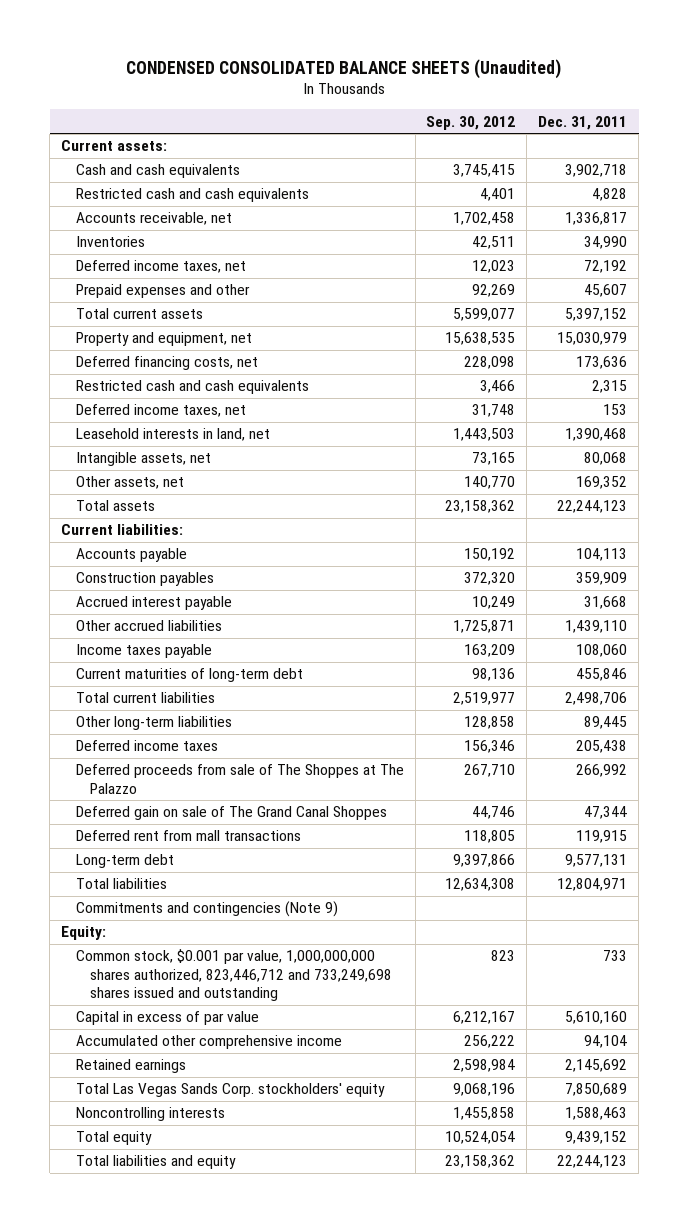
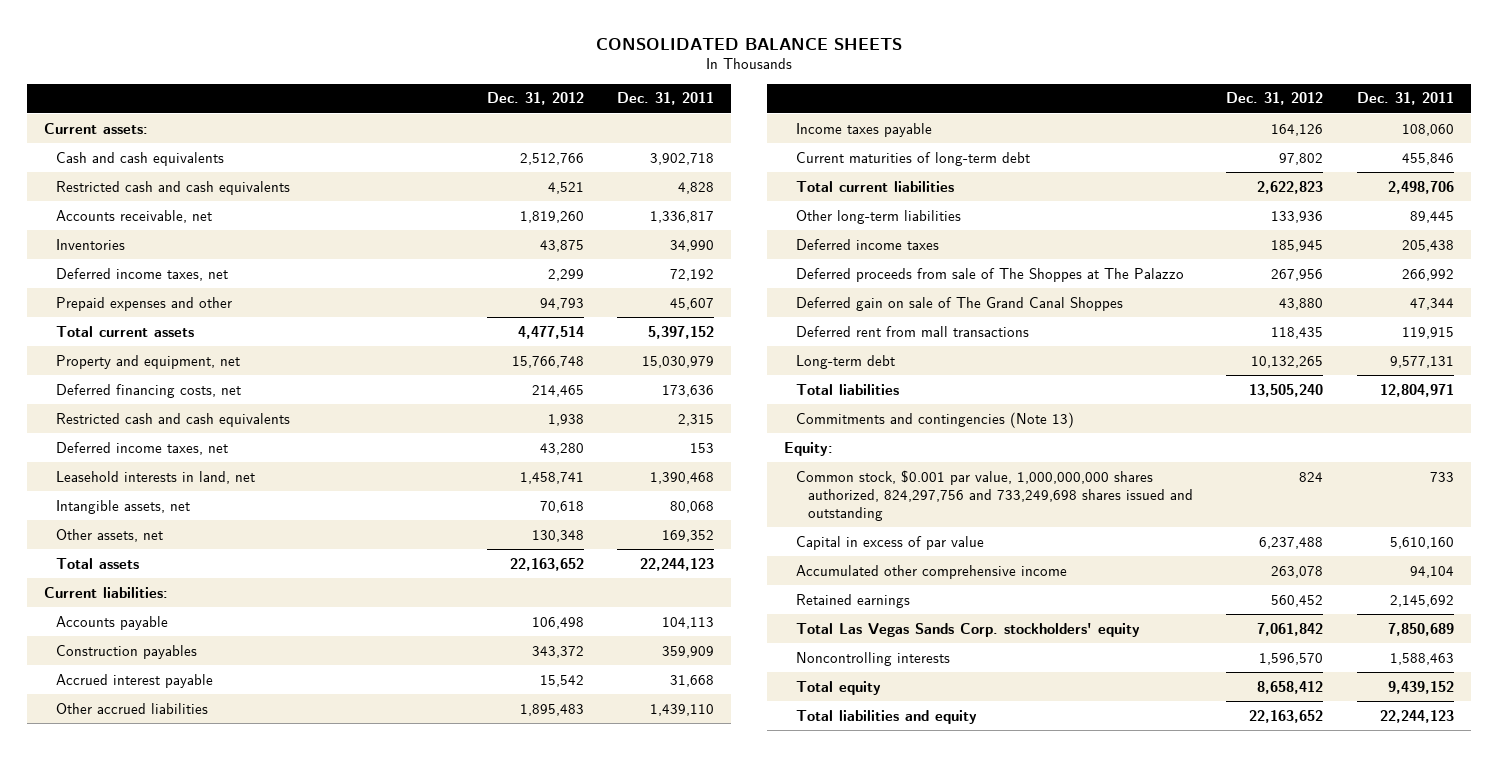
[126,58,562,79] CONDENSED CONSOLIDATED BALANCE SHEETS (Unaudited) -> [596,37,903,50] CONSOLIDATED BALANCE SHEETS
[426,115,516,130] Sep. 30, 2012 -> none
none -> [486,92,584,106] Dec. 31, 2012
[75,901,338,918] Commitments and contingencies (Note 9) -> [795,411,1074,428] Commitments and contingencies (Note 13)
[75,949,392,1002] Common stock, $0.001 par value, 1,000,000,000 shares authorized, 823,446,712 and 733,249,698 shares issued and outstanding -> [795,469,1193,521] Common stock, $0.001 par value, 1,000,000,000 shares authorized, 824,297,756 and 733,249,698 shares issued and outstanding

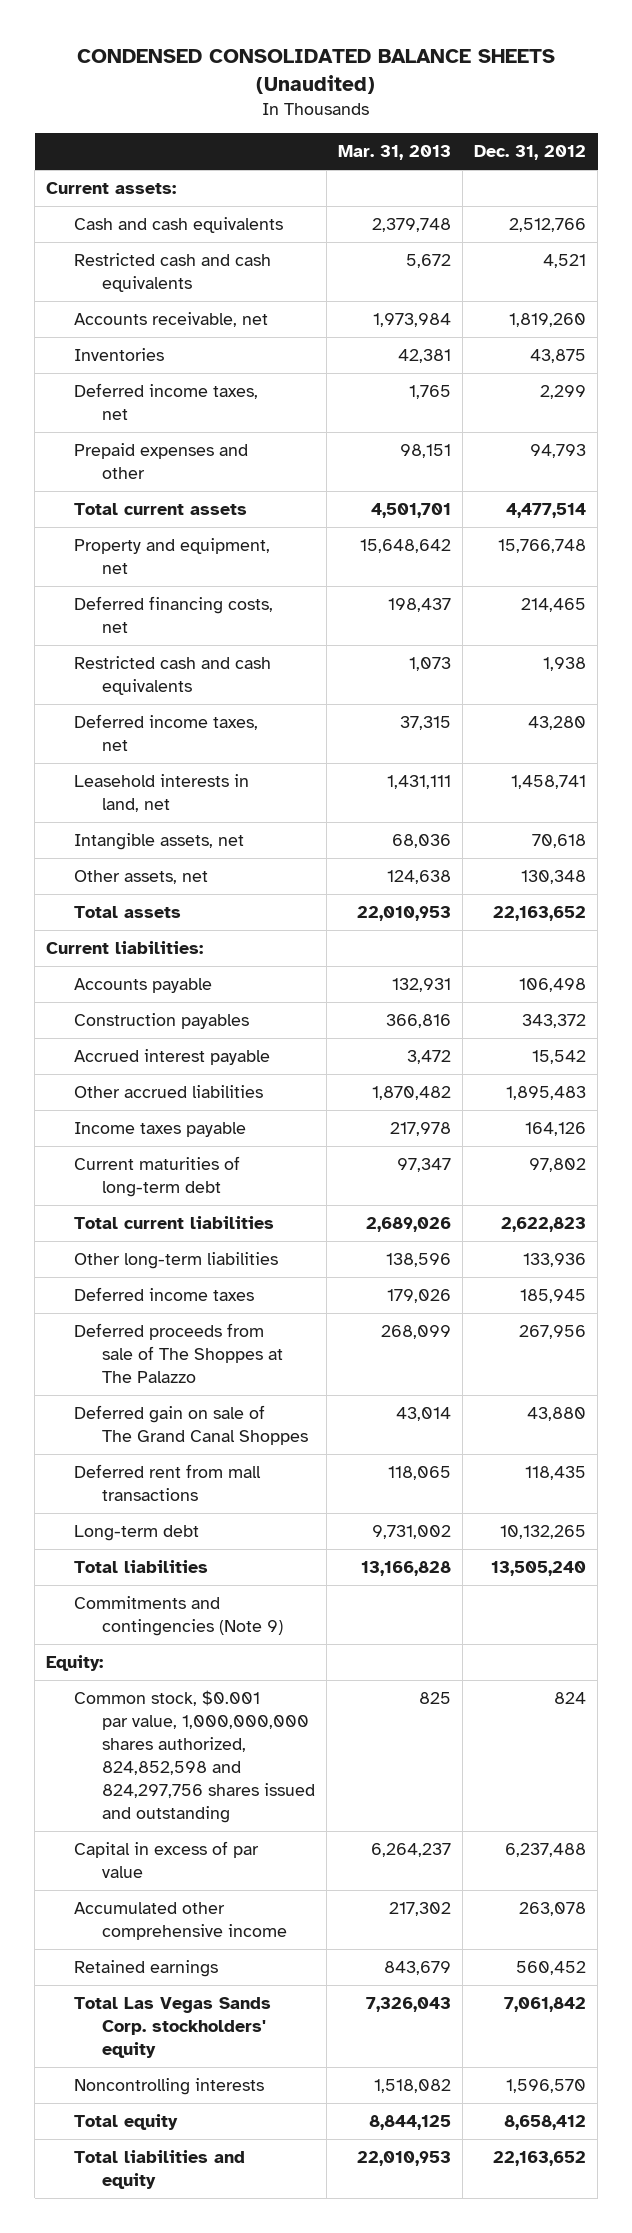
[596,37,903,50] CONSOLIDATED BALANCE SHEETS -> [77,48,556,94] CONDENSED CONSOLIDATED BALANCE SHEETS (Unaudited)
[617,92,715,106] Dec. 31, 2011 -> none
none -> [337,145,451,161] Mar. 31, 2013
[795,411,1074,428] Commitments and contingencies (Note 13) -> [74,1596,283,1637] Commitments and contingencies (Note 9)
[795,469,1193,521] Common stock, $0.001 par value, 1,000,000,000 shares authorized, 824,297,756 and 733,249,698 shares issued and outstanding -> [74,1690,315,1824] Common stock, $0.001 par value, 1,000,000,000 shares authorized, 824,852,598 and 824,297,756 shares issued and outstanding

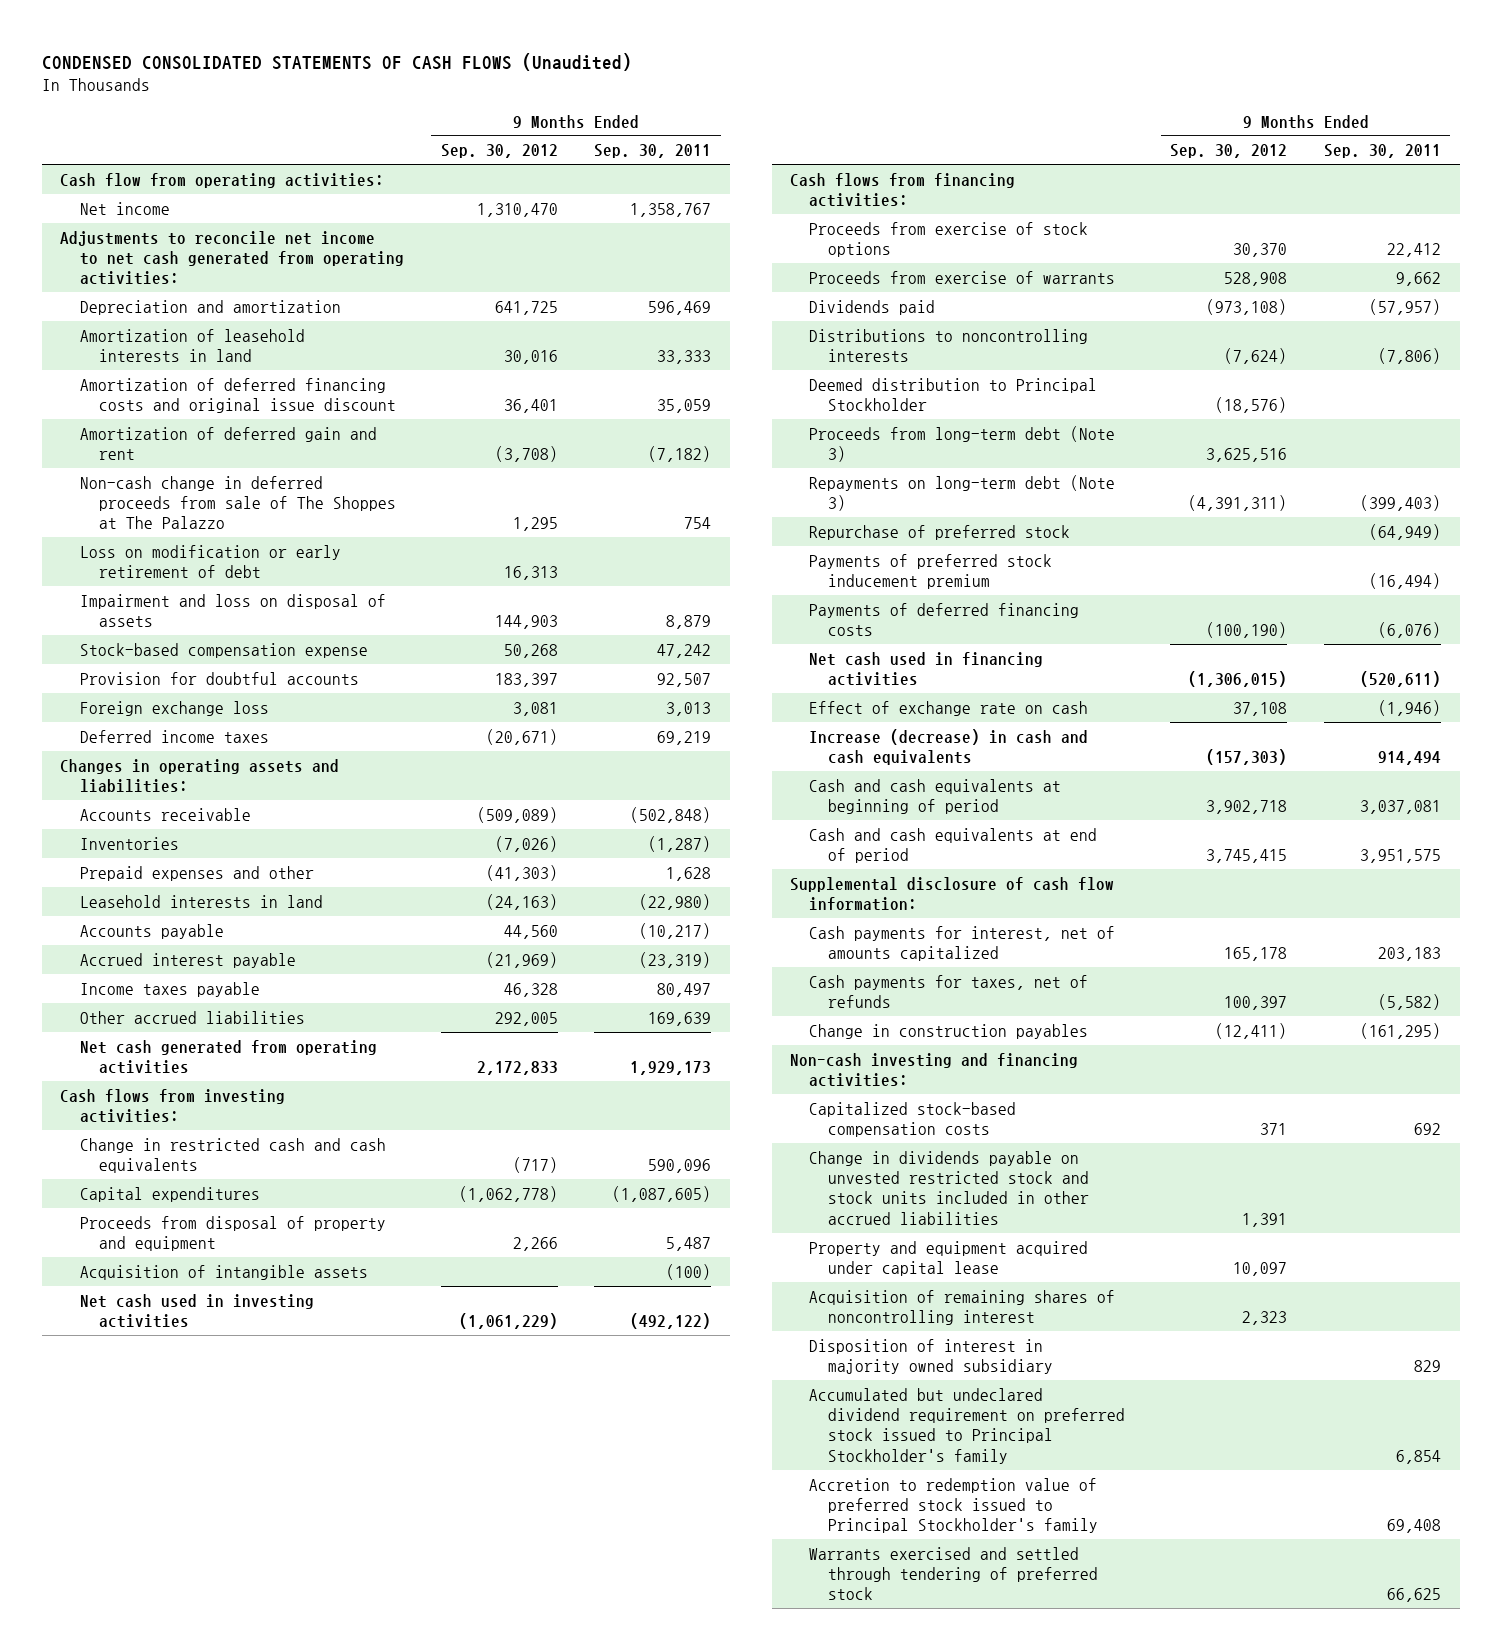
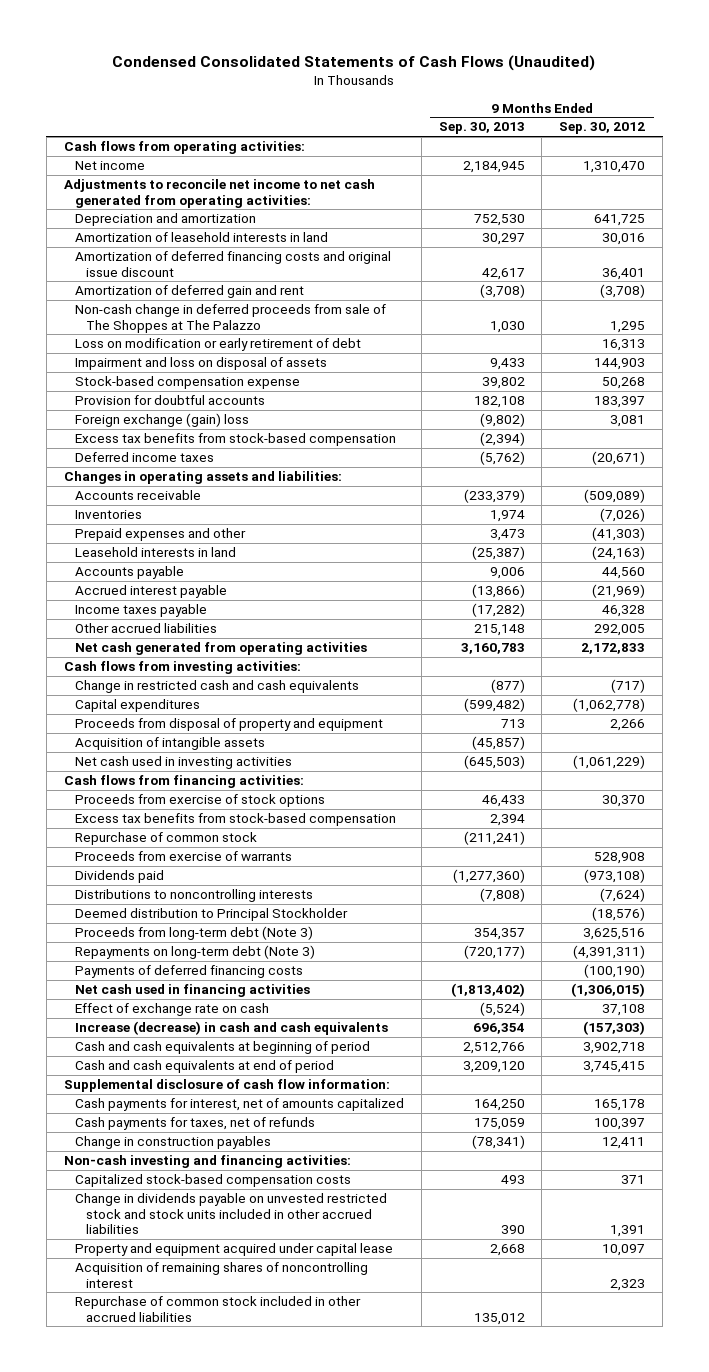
[41,52,632,71] CONDENSED CONSOLIDATED STATEMENTS OF CASH FLOWS (Unaudited) -> [112,55,596,72] Condensed Consolidated Statements of Cash Flows (Unaudited)
[594,144,712,159] Sep. 30, 2011 -> none
none -> [438,122,525,135] Sep. 30, 2013
[60,172,385,188] Cash flow from operating activities: -> [63,141,305,155] Cash flows from operating activities:
[79,700,269,716] Foreign exchange loss -> [74,413,249,428] Foreign exchange (gain) loss
none -> [74,433,396,447] Excess tax benefits from stock-based compensation
none -> [74,813,396,827] Excess tax benefits from stock-based compensation
none -> [74,832,257,846] Repurchase of common stock
[809,524,1071,540] Repurchase of preferred stock -> none
[809,553,1053,589] Payments of preferred stock inducement premium -> none
[1215,1022,1288,1039] (12,411) -> [602,1137,646,1150] 12,411
[809,1338,1054,1374] Disposition of interest in majority owned subsidiary -> none
[809,1387,1126,1464] Accumulated but undeclared dividend requirement on preferred stock issued to Principal Stockholder's family -> none
[809,1477,1099,1534] Accretion to redemption value of preferred stock issued to Principal Stockholder's family -> none
[809,1546,1099,1601] Warrants exercised and settled through tendering of preferred stock -> none
none -> [74,1296,361,1322] Repurchase of common stock included in other accrued liabilities

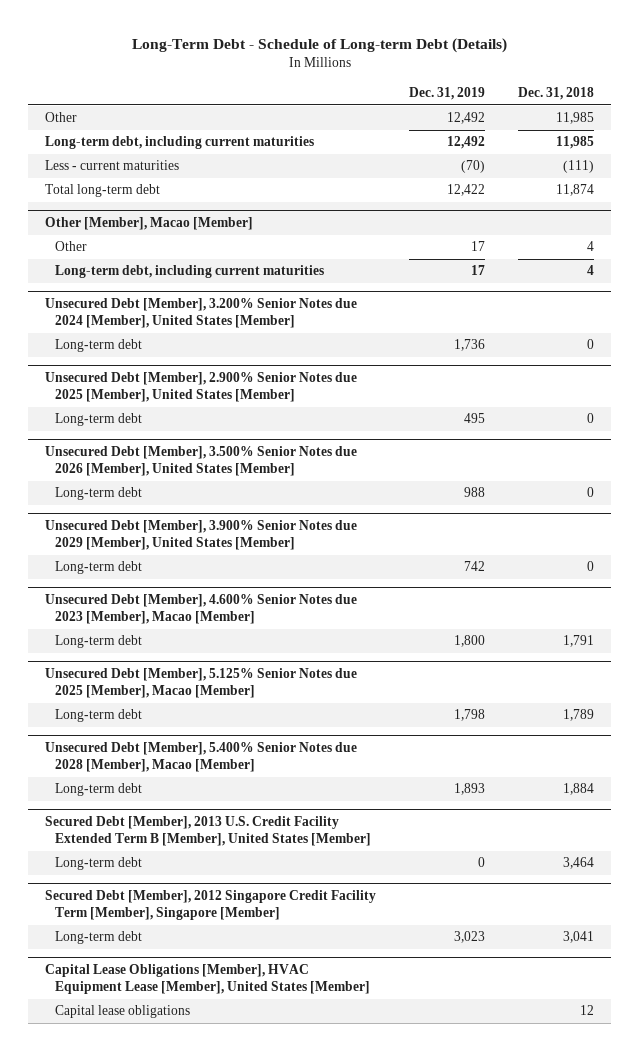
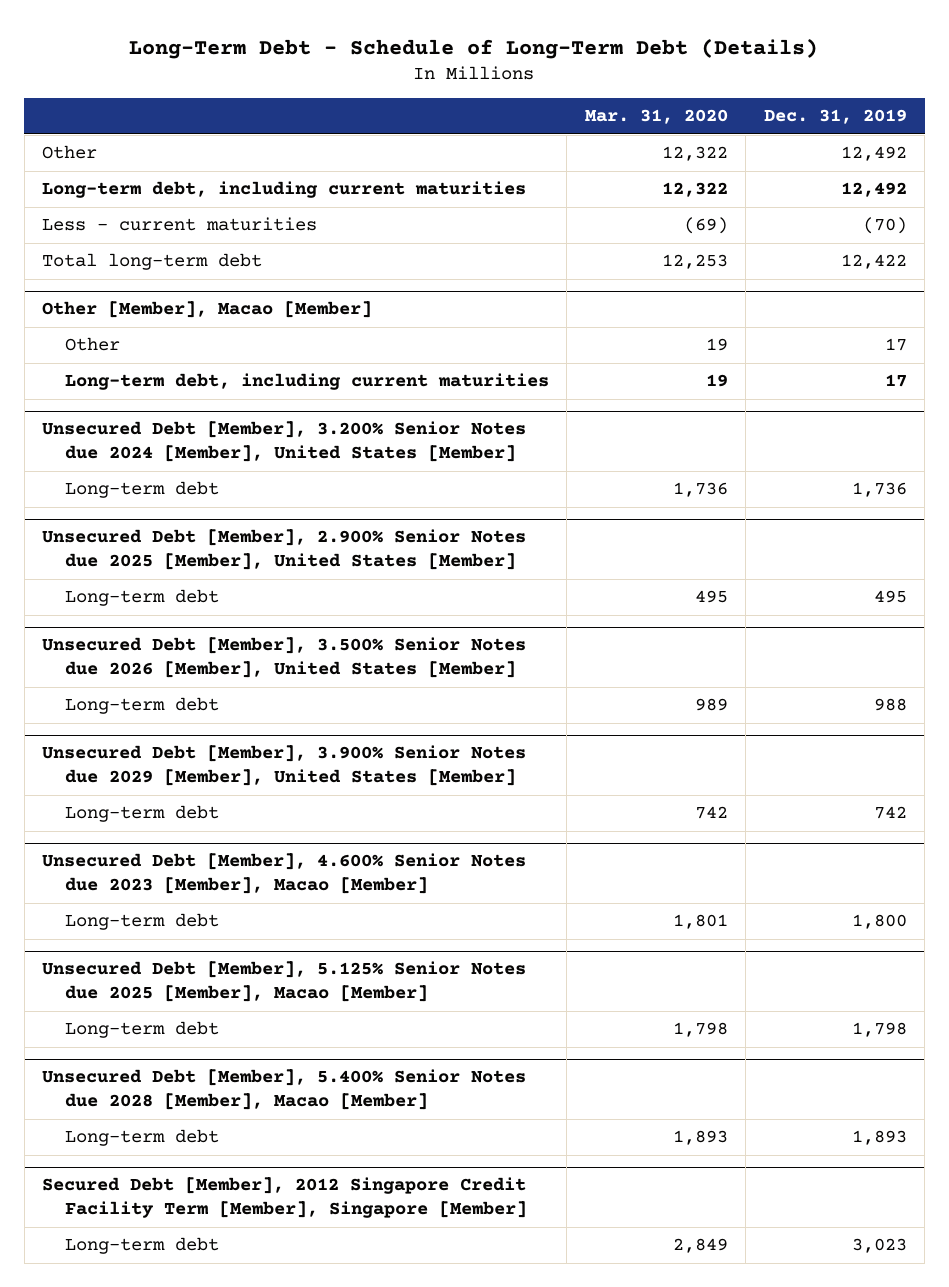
[131,38,507,54] Long-Term Debt - Schedule of Long-term Debt (Details) -> [129,37,819,59] Long-Term Debt - Schedule of Long-Term Debt (Details)
[518,86,595,100] Dec. 31, 2018 -> none
none -> [584,109,728,125] Mar. 31, 2020
[44,815,372,847] Secured Debt [Member], 2013 U.S. Credit Facility Extended Term B [Member], United States [Member] -> none
[55,857,143,871] Long-term debt -> none
[44,963,371,995] Capital Lease Obligations [Member], HVAC Equipment Lease [Member], United States [Member] -> none
[55,1005,191,1019] Capital lease obligations -> none

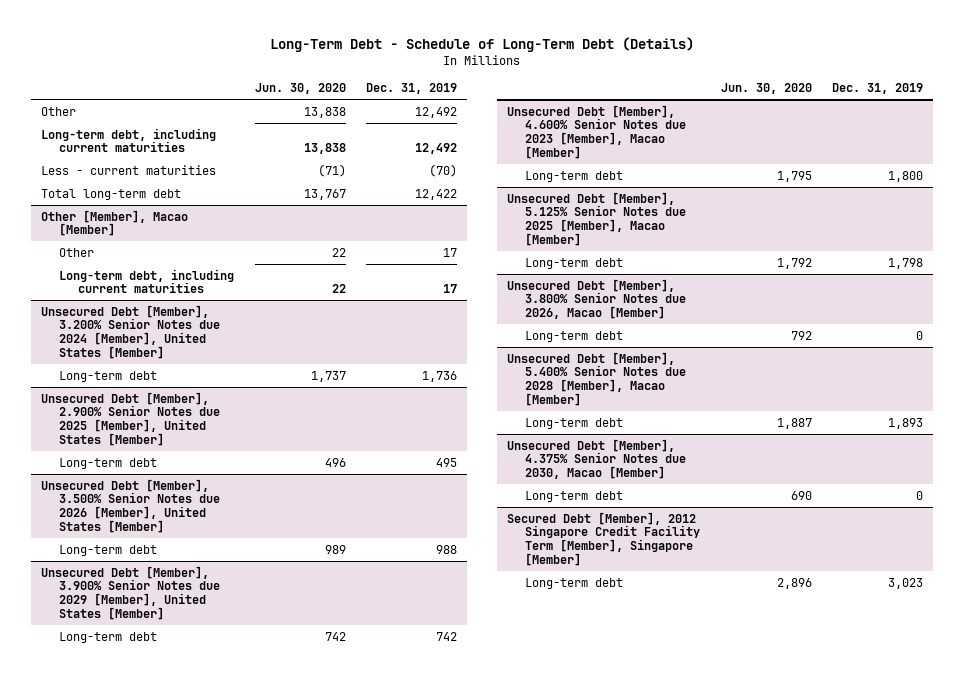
[584,109,728,125] Mar. 31, 2020 -> none
none -> [254,83,346,95] Jun. 30, 2020
none -> [506,278,687,320] Unsecured Debt [Member], 3.800% Senior Notes due 2026, Macao [Member]
none -> [525,330,624,342] Long-term debt
none -> [506,438,687,480] Unsecured Debt [Member], 4.375% Senior Notes due 2030, Macao [Member]
none -> [525,490,624,502] Long-term debt

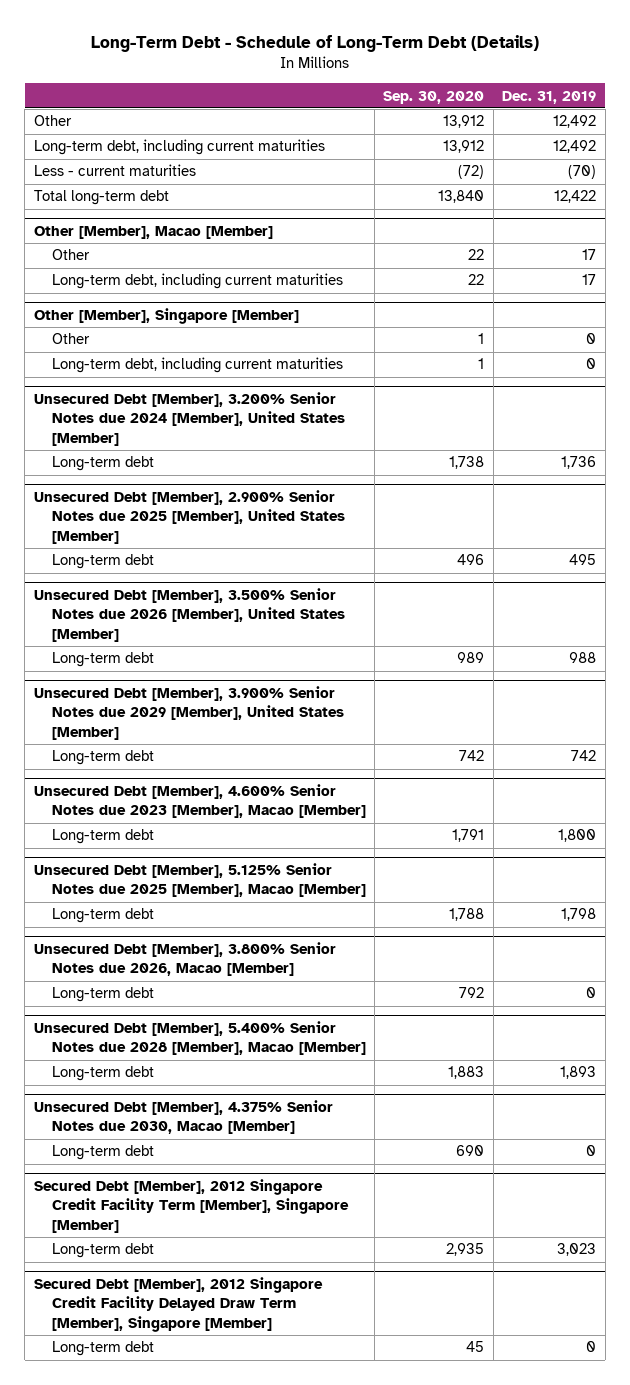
[254,83,346,95] Jun. 30, 2020 -> none
none -> [383,90,485,104] Sep. 30, 2020
none -> [33,308,299,325] Other [Member], Singapore [Member]
none -> [51,333,90,345] Other
none -> [51,357,343,374] Long-term debt, including current maturities
none -> [33,1277,323,1332] Secured Debt [Member], 2012 Singapore Credit Facility Delayed Draw Term [Member], Singapore [Member]
none -> [51,1341,154,1357] Long-term debt

